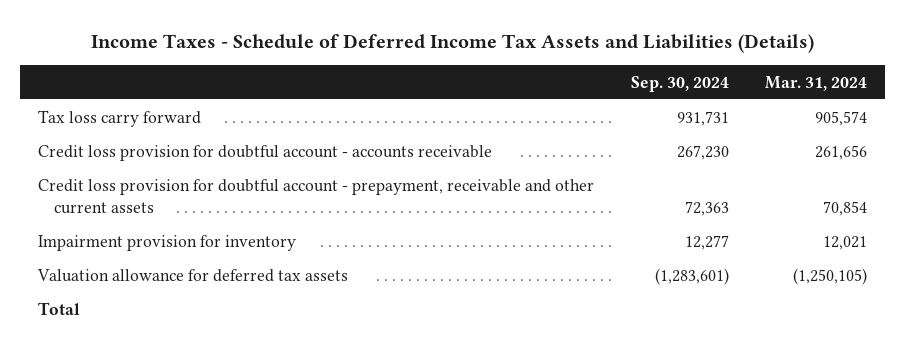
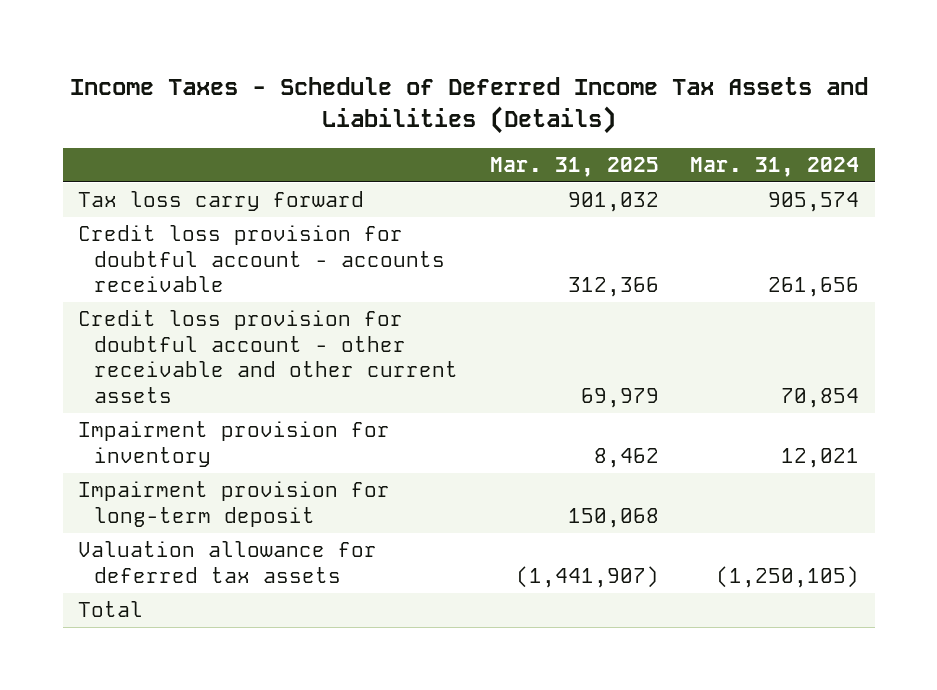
[630,75,729,92] Sep. 30, 2024 -> none
none -> [489,157,659,178] Mar. 31, 2025
[38,178,595,215] Credit loss provision for doubtful account - prepayment, receivable and other current assets -> [78,310,459,403] Credit loss provision for doubtful account - other receivable and other current assets
none -> [78,481,391,527] Impairment provision for long-term deposit

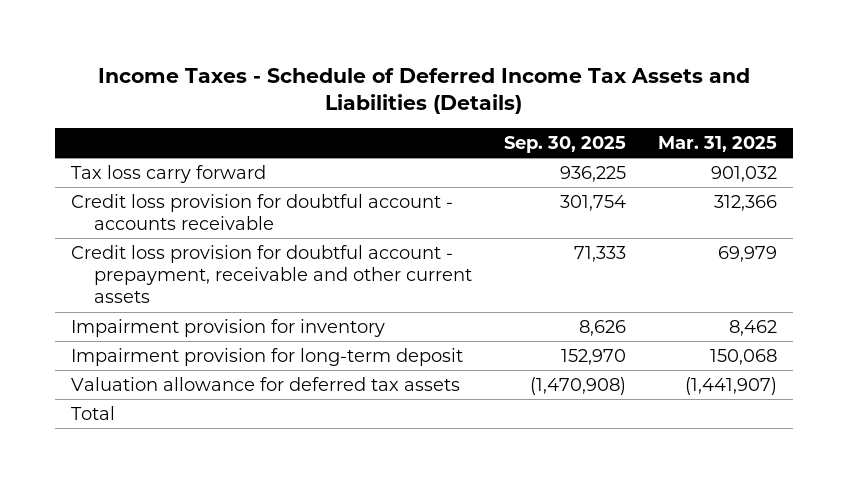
[689,157,859,178] Mar. 31, 2024 -> none
none -> [503,136,626,154] Sep. 30, 2025
[78,310,459,403] Credit loss provision for doubtful account - other receivable and other current assets -> [71,244,472,304] Credit loss provision for doubtful account - prepayment, receivable and other current assets

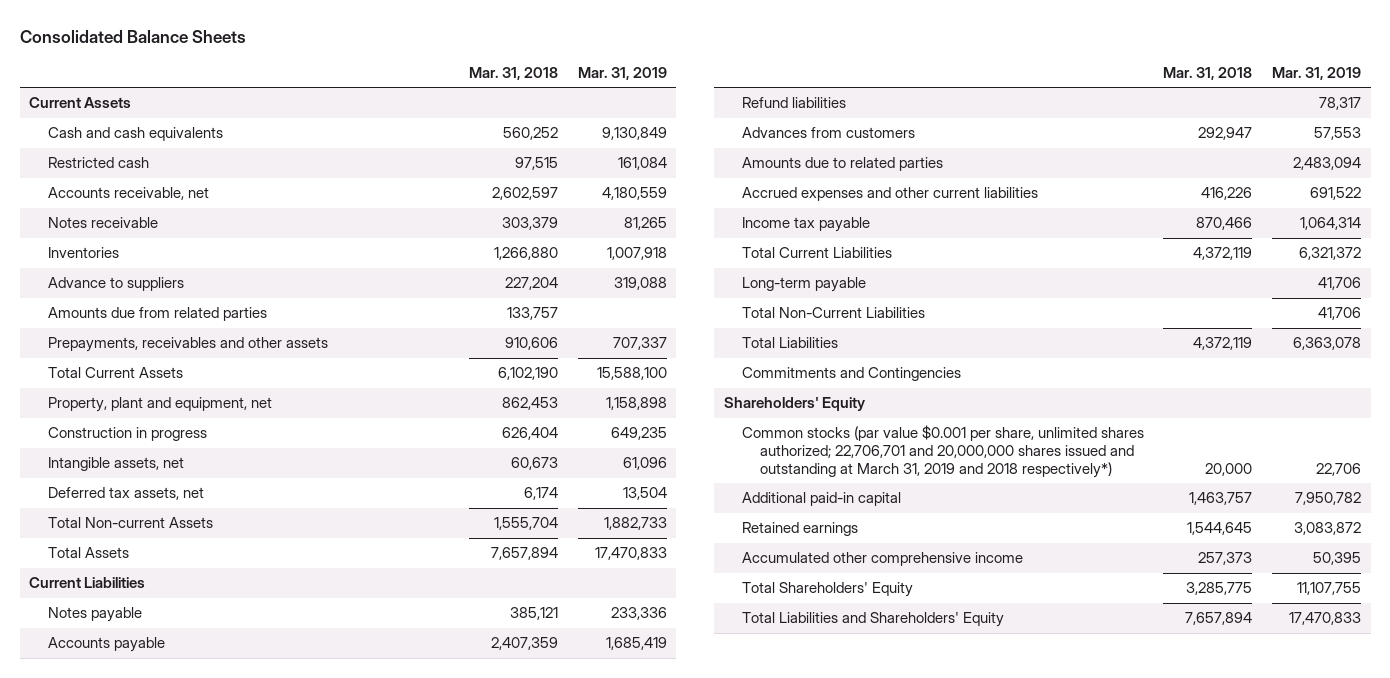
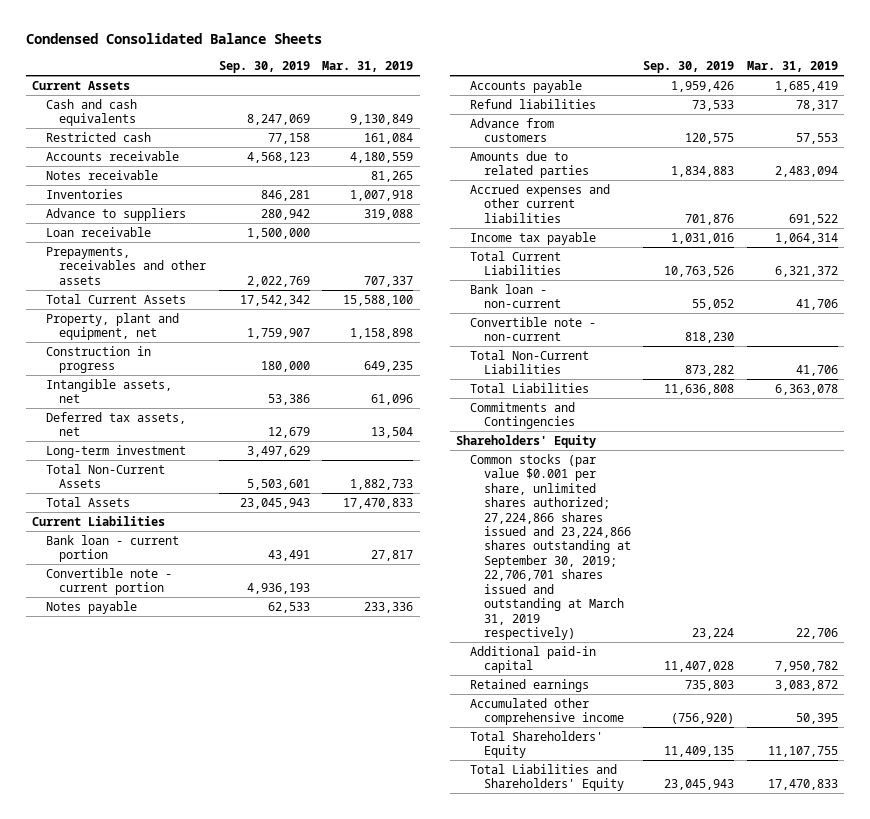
[19,29,246,43] Consolidated Balance Sheets -> [25,33,322,45] Condensed Consolidated Balance Sheets
[469,67,559,81] Mar. 31, 2018 -> none
none -> [218,61,310,74] Sep. 30, 2019
[47,187,209,201] Accounts receivable, net -> [45,150,179,161] Accounts receivable
[47,307,267,322] Amounts due from related parties -> [45,226,151,237] Loan receivable
none -> [45,444,186,458] Long-term investment
[47,517,213,529] Total Non-current Assets -> [45,463,165,489] Total Non-Current Assets
none -> [45,534,179,563] Bank loan - current portion
none -> [45,567,172,596] Convertible note - current portion
[741,127,915,139] Advances from customers -> [470,117,555,143] Advance from customers
[741,277,866,293] Long-term payable -> [470,283,561,309] Bank loan - non-current
none -> [470,316,597,342] Convertible note - non-current
[741,425,1144,478] Common stocks (par value $0.001 per share, unlimited shares authorized; 22,706,701 and 20,000,000 shares issued and outstanding at March 31, 2019 and 2018 respectively*) -> [470,453,631,641] Common stocks (par value $0.001 per share, unlimited shares authorized; 27,224,866 shares issued and 23,224,866 shares outstanding at September 30, 2019; 22,706,701 shares issued and outstanding at March 31, 2019 respectively)

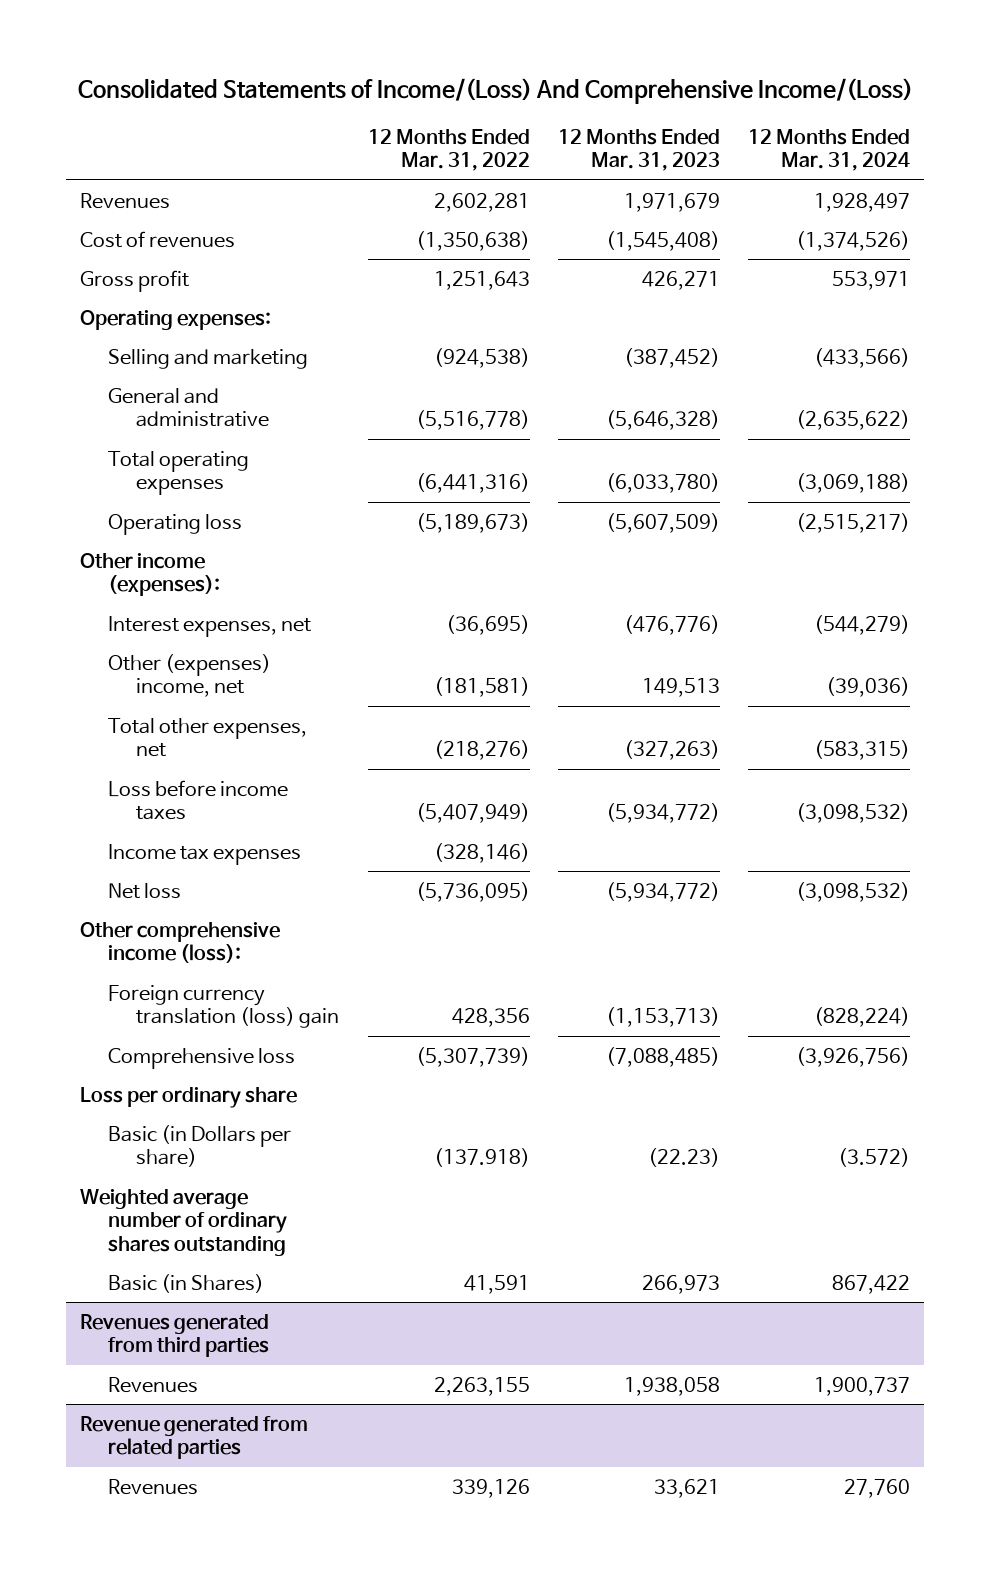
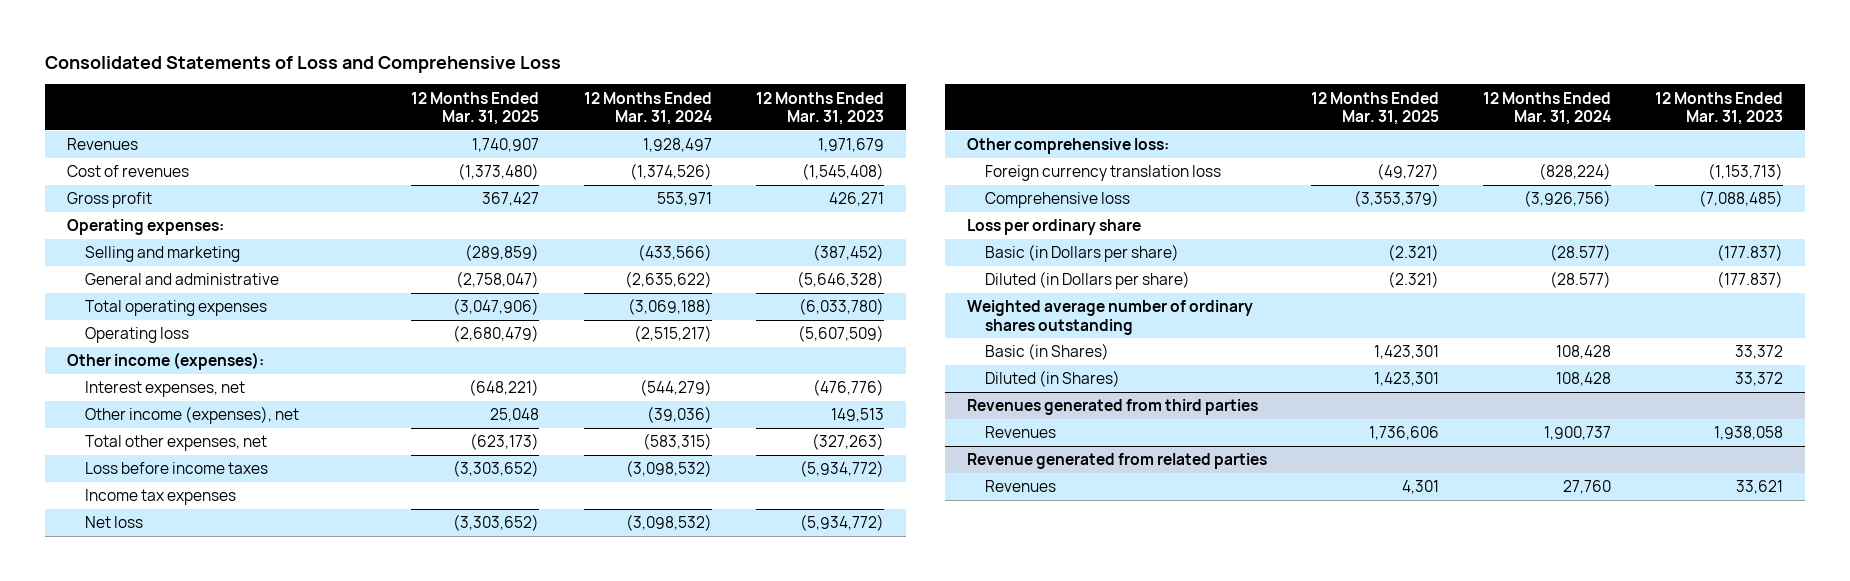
[77,77,913,104] Consolidated Statements of Income/(Loss) And Comprehensive Income/(Loss) -> [44,55,561,73] Consolidated Statements of Loss and Comprehensive Loss
[367,128,530,172] 12 Months Ended Mar. 31, 2022 -> none
none -> [411,91,540,125] 12 Months Ended Mar. 31, 2025
[108,653,272,698] Other (expenses) income, net -> [85,406,300,425] Other income (expenses), net
[79,921,280,964] Other comprehensive income (loss): -> [966,138,1169,155] Other comprehensive loss:
[108,984,340,1029] Foreign currency translation (loss) gain -> [984,165,1221,182] Foreign currency translation loss
[647,1148,720,1168] (22.23) -> [1717,244,1784,262] (177.837)
[837,1148,910,1168] (3.572) -> [1550,244,1612,262] (28.577)
none -> [984,271,1190,290] Diluted (in Dollars per share)
[641,1274,720,1294] 266,973 -> [1735,345,1784,360] 33,372
[831,1274,910,1294] 867,422 -> [1556,345,1612,360] 108,428
none -> [984,370,1120,388] Diluted (in Shares)

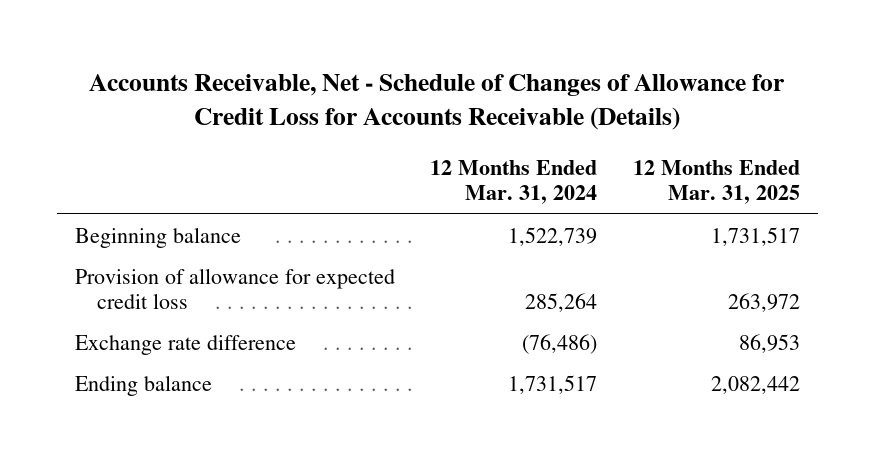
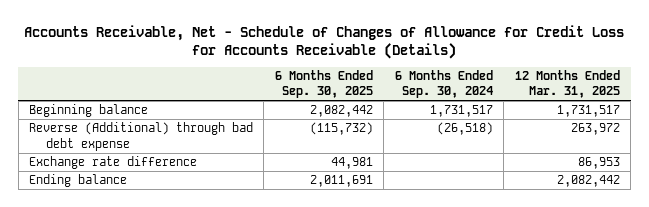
[430,159,598,205] 12 Months Ended Mar. 31, 2024 -> none
none -> [274,70,373,99] 6 Months Ended Sep. 30, 2025
none -> [394,70,493,99] 6 Months Ended Sep. 30, 2024
[74,267,395,310] Provision of allowance for expected credit loss -> [29,122,254,151] Reverse (Additional) through bad debt expense

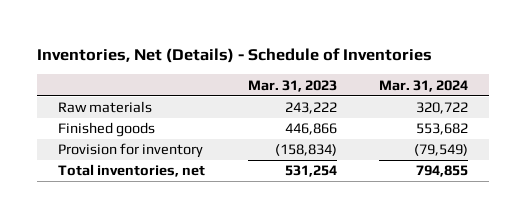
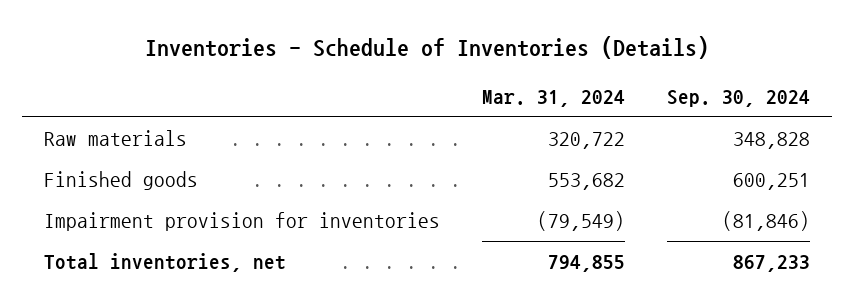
[37,47,433,63] Inventories, Net (Details) - Schedule of Inventories -> [145,35,710,59] Inventories - Schedule of Inventories (Details)
[247,79,337,92] Mar. 31, 2023 -> none
none -> [667,89,811,107] Sep. 30, 2024
[58,143,204,159] Provision for inventory -> [43,212,440,232] Impairment provision for inventories

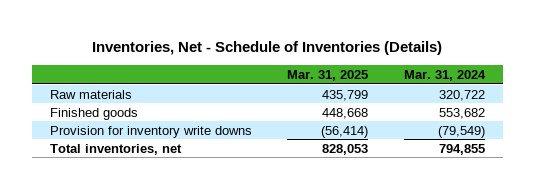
[145,35,710,59] Inventories - Schedule of Inventories (Details) -> [92,41,443,56] Inventories, Net - Schedule of Inventories (Details)
[667,89,811,107] Sep. 30, 2024 -> none
none -> [287,70,369,82] Mar. 31, 2025
[43,212,440,232] Impairment provision for inventories -> [49,125,252,138] Provision for inventory write downs

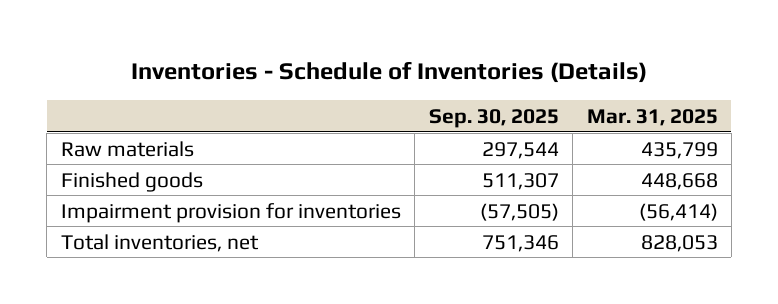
[92,41,443,56] Inventories, Net - Schedule of Inventories (Details) -> [131,61,648,84] Inventories - Schedule of Inventories (Details)
[403,70,486,82] Mar. 31, 2024 -> none
none -> [428,108,559,128] Sep. 30, 2025
[49,125,252,138] Provision for inventory write downs -> [60,202,401,223] Impairment provision for inventories

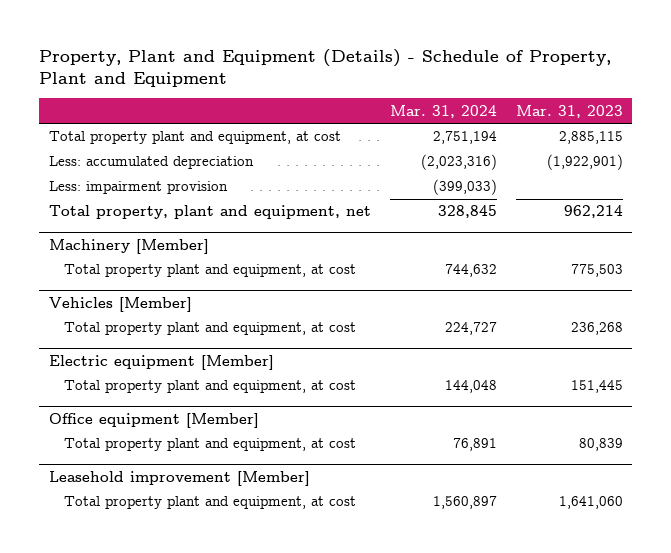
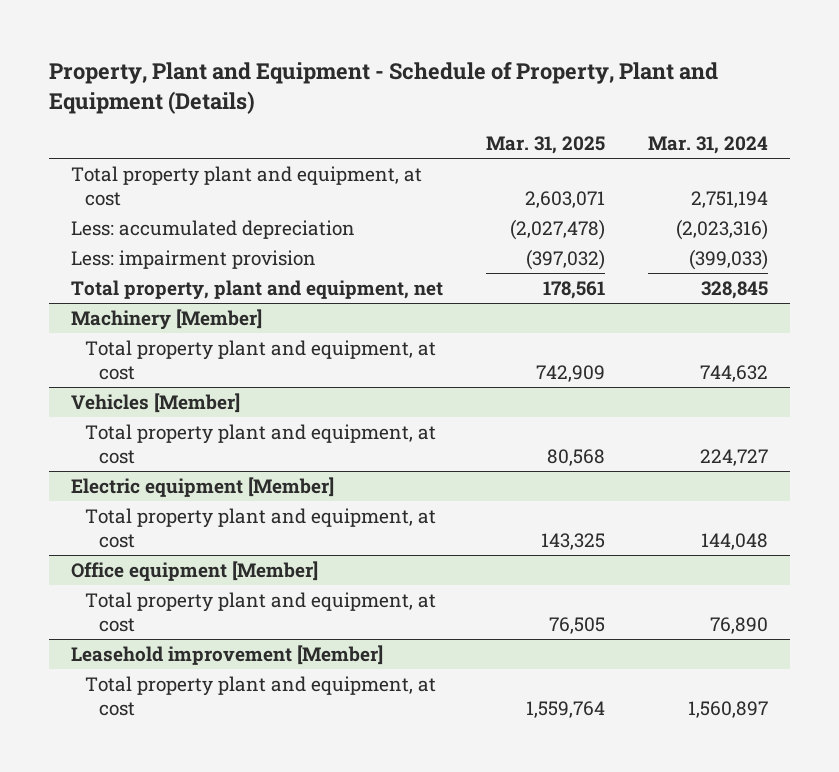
[39,48,612,87] Property, Plant and Equipment (Details) - Schedule of Property, Plant and Equipment -> [49,62,719,115] Property, Plant and Equipment - Schedule of Property, Plant and Equipment (Details)
[515,104,623,118] Mar. 31, 2023 -> none
none -> [486,136,606,155] Mar. 31, 2025
[452,438,497,452] 76,891 -> [710,616,769,634] 76,890

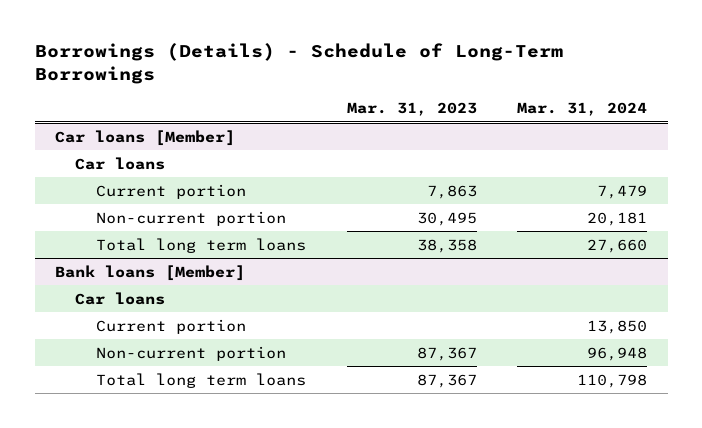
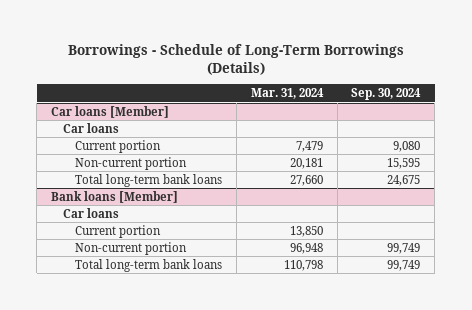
[34,43,563,85] Borrowings (Details) - Schedule of Long-Term Borrowings -> [67,43,404,75] Borrowings - Schedule of Long-Term Borrowings (Details)
[346,102,477,117] Mar. 31, 2023 -> none
none -> [351,88,422,101] Sep. 30, 2024
[96,237,307,253] Total long term loans -> [75,173,223,187] Total long-term bank loans
[96,372,307,388] Total long term loans -> [75,258,223,272] Total long-term bank loans

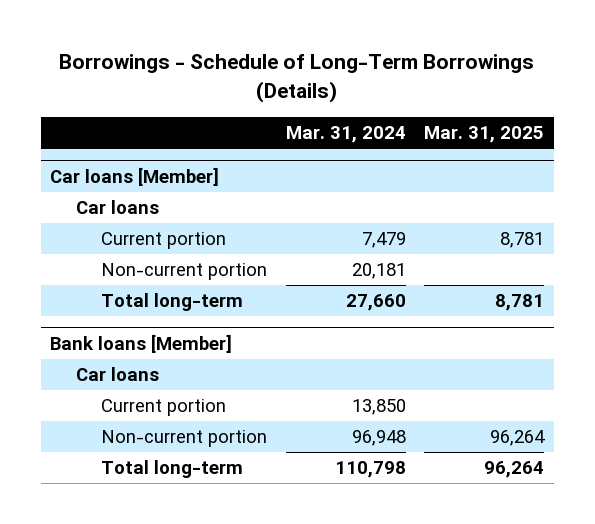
[351,88,422,101] Sep. 30, 2024 -> none
none -> [424,125,545,143] Mar. 31, 2025
[75,173,223,187] Total long-term bank loans -> [100,293,243,312] Total long-term
[75,258,223,272] Total long-term bank loans -> [100,460,243,479] Total long-term

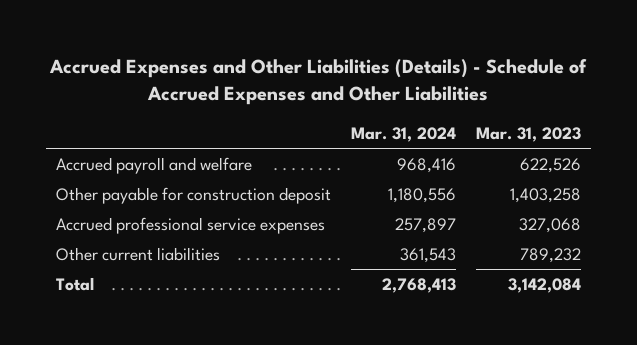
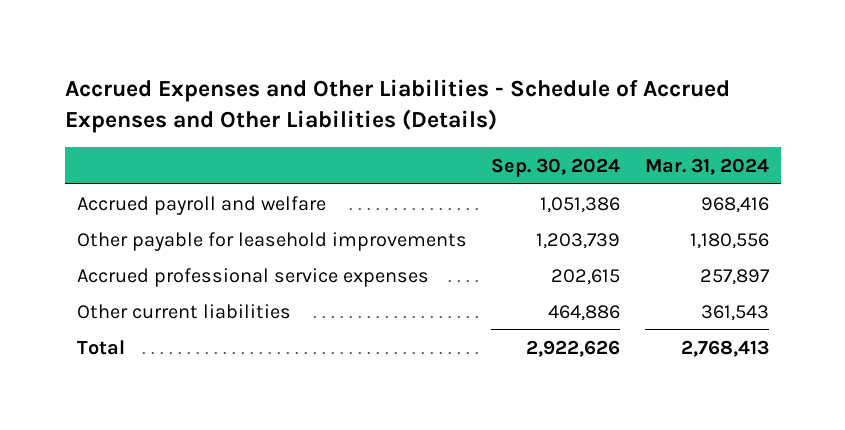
[49,58,588,106] Accrued Expenses and Other Liabilities (Details) - Schedule of Accrued Expenses and Other Liabilities -> [64,78,730,134] Accrued Expenses and Other Liabilities - Schedule of Accrued Expenses and Other Liabilities (Details)
[475,126,581,142] Mar. 31, 2023 -> none
none -> [491,157,621,177] Sep. 30, 2024
[55,186,331,204] Other payable for construction deposit -> [76,231,467,251] Other payable for leasehold improvements

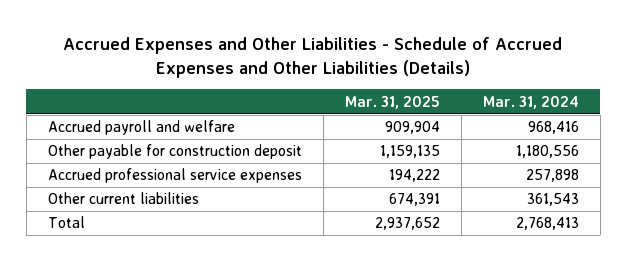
[491,157,621,177] Sep. 30, 2024 -> none
none -> [344,95,440,109] Mar. 31, 2025
[76,231,467,251] Other payable for leasehold improvements -> [47,144,302,160] Other payable for construction deposit
[699,268,770,285] 257,897 -> [525,169,579,183] 257,898

